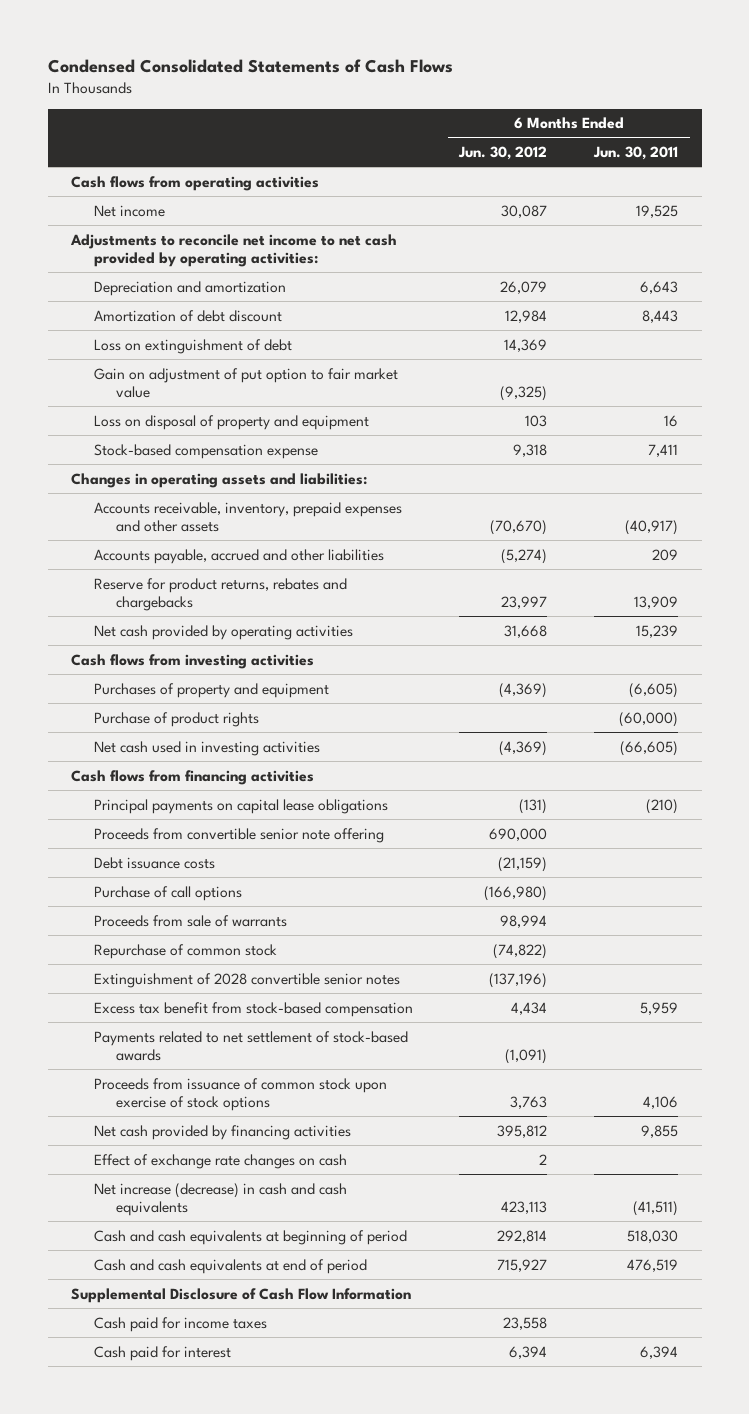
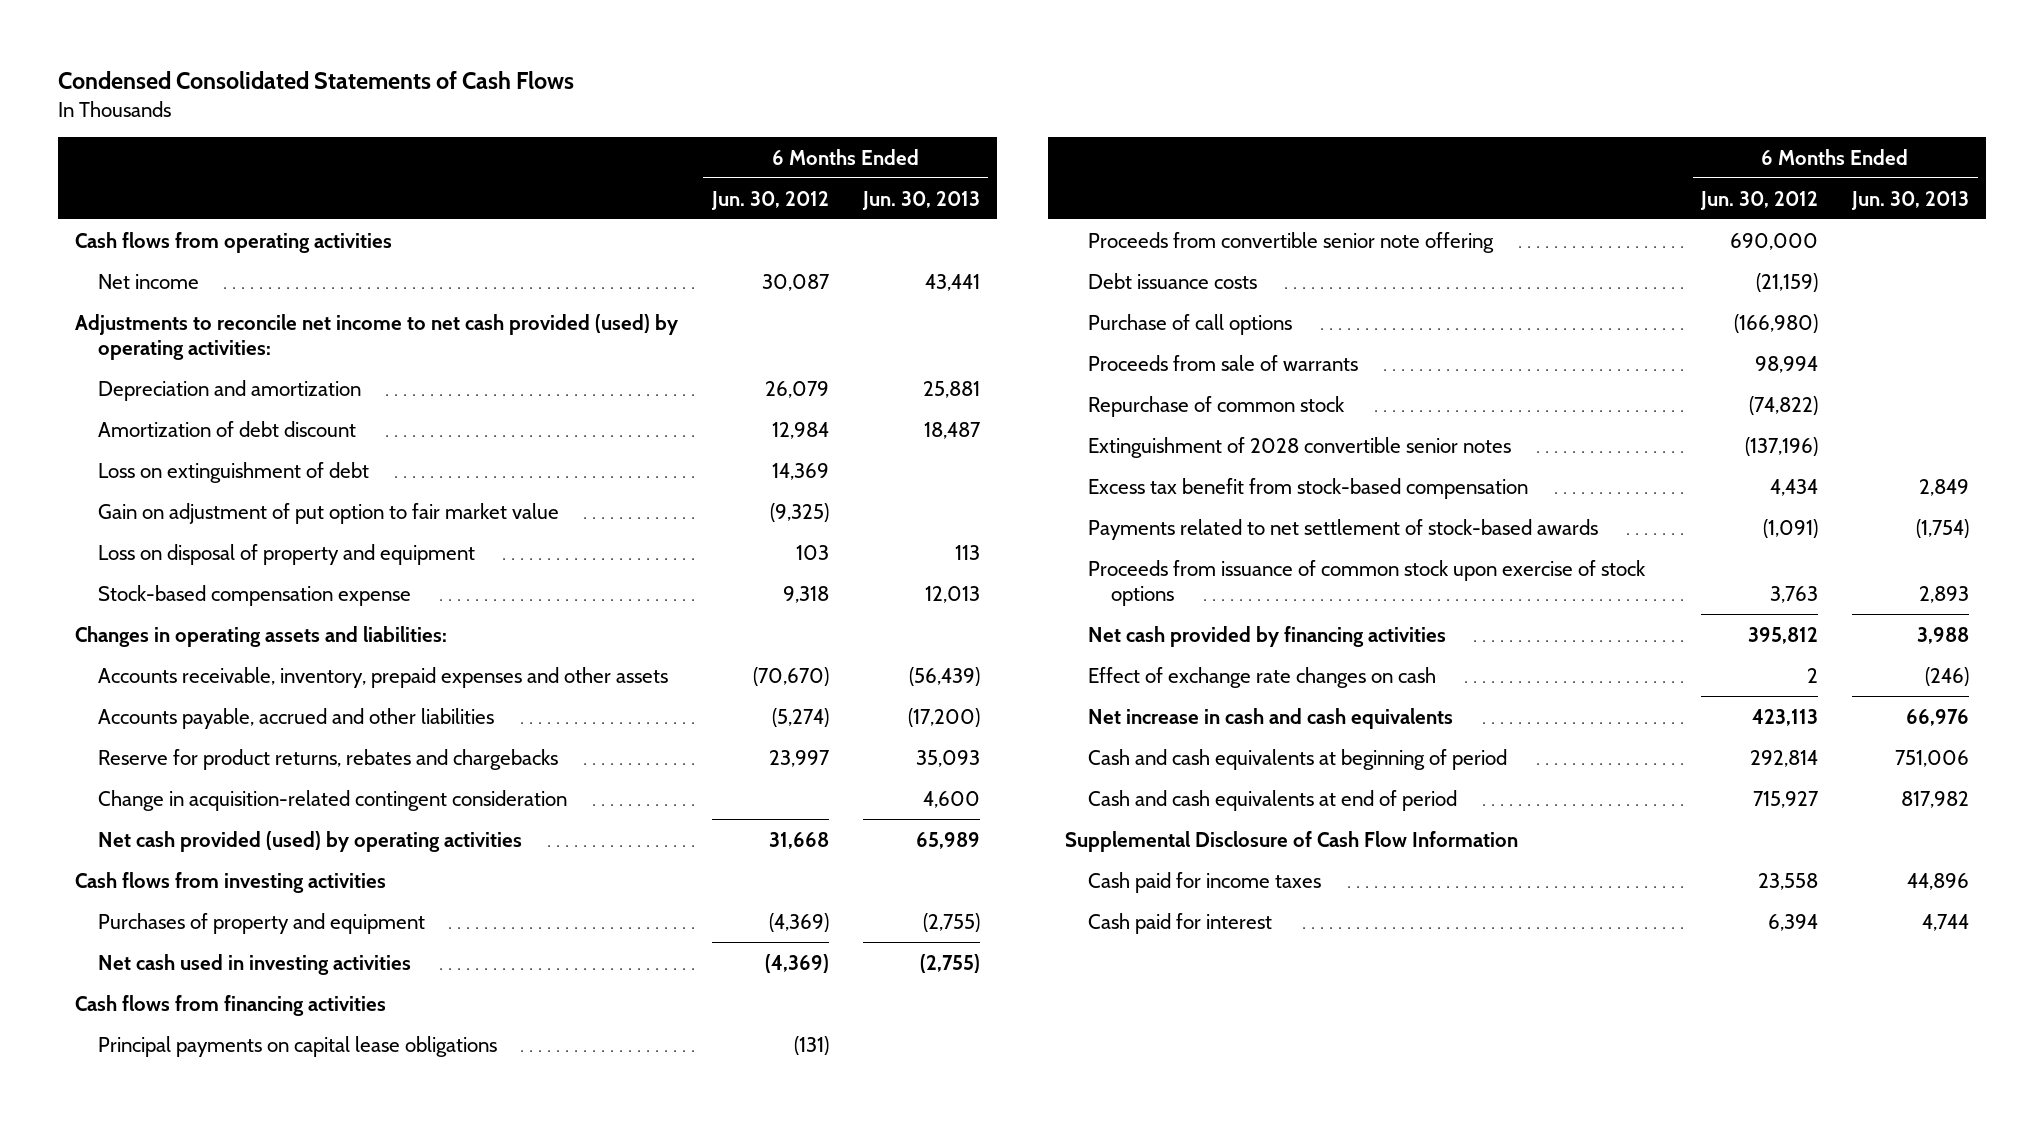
[593,145,679,160] Jun. 30, 2011 -> none
none -> [861,190,980,210] Jun. 30, 2013
[70,233,398,267] Adjustments to reconcile net income to net cash provided by operating activities: -> [74,313,678,360] Adjustments to reconcile net income to net cash provided (used) by operating activities:
none -> [97,789,567,811] Change in acquisition-related contingent consideration
[93,624,353,640] Net cash provided by operating activities -> [97,830,522,852] Net cash provided (used) by operating activities
[93,711,259,727] Purchase of product rights -> none
[93,1182,347,1216] Net increase (decrease) in cash and cash equivalents -> [1087,707,1453,729] Net increase in cash and cash equivalents

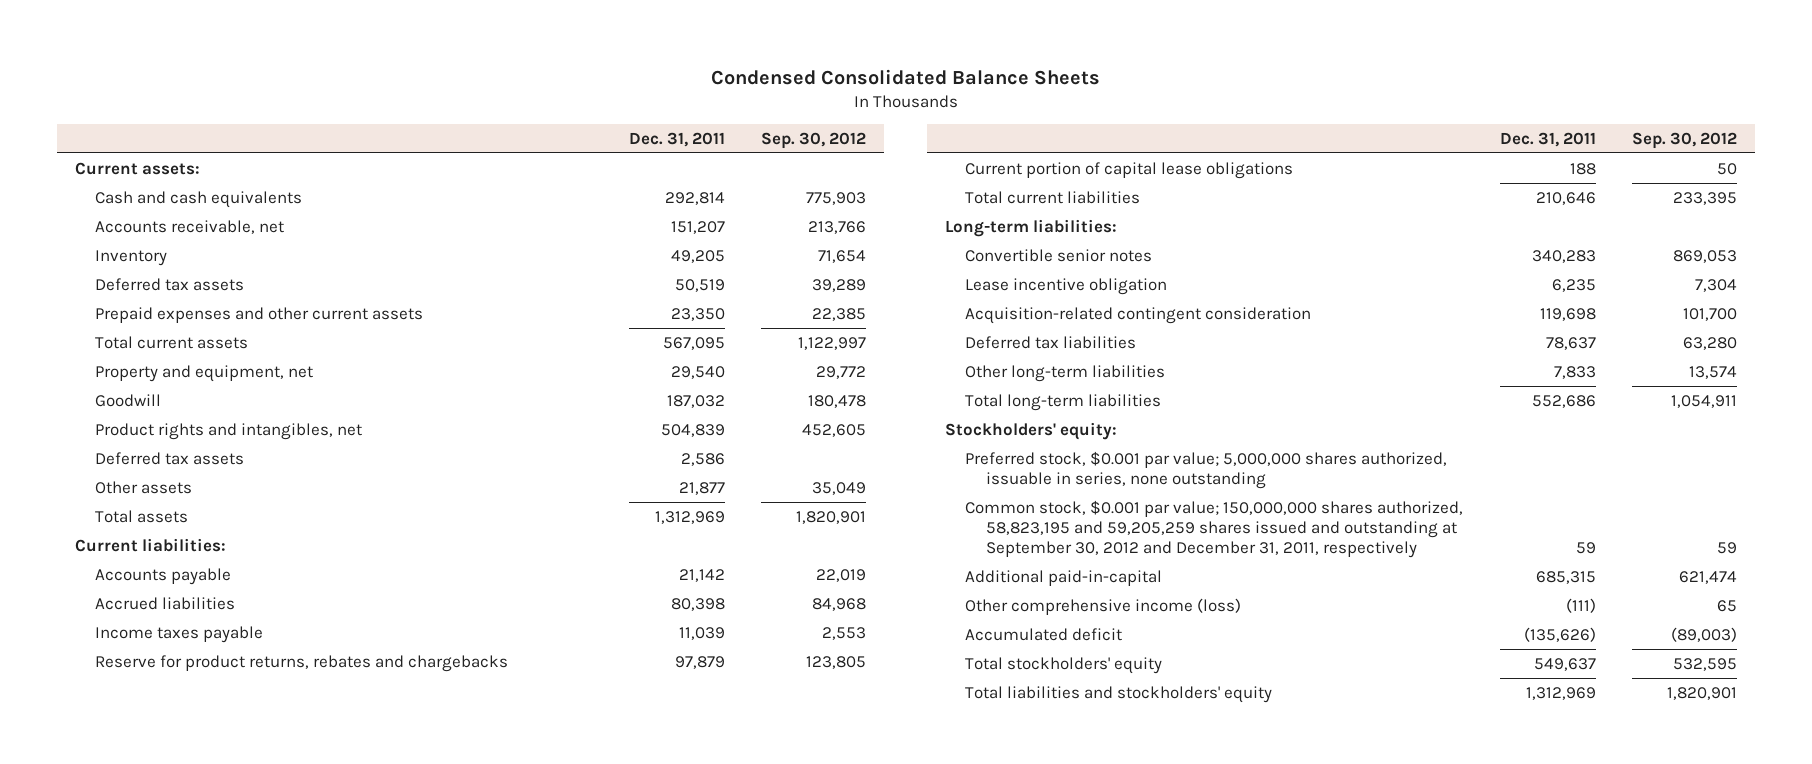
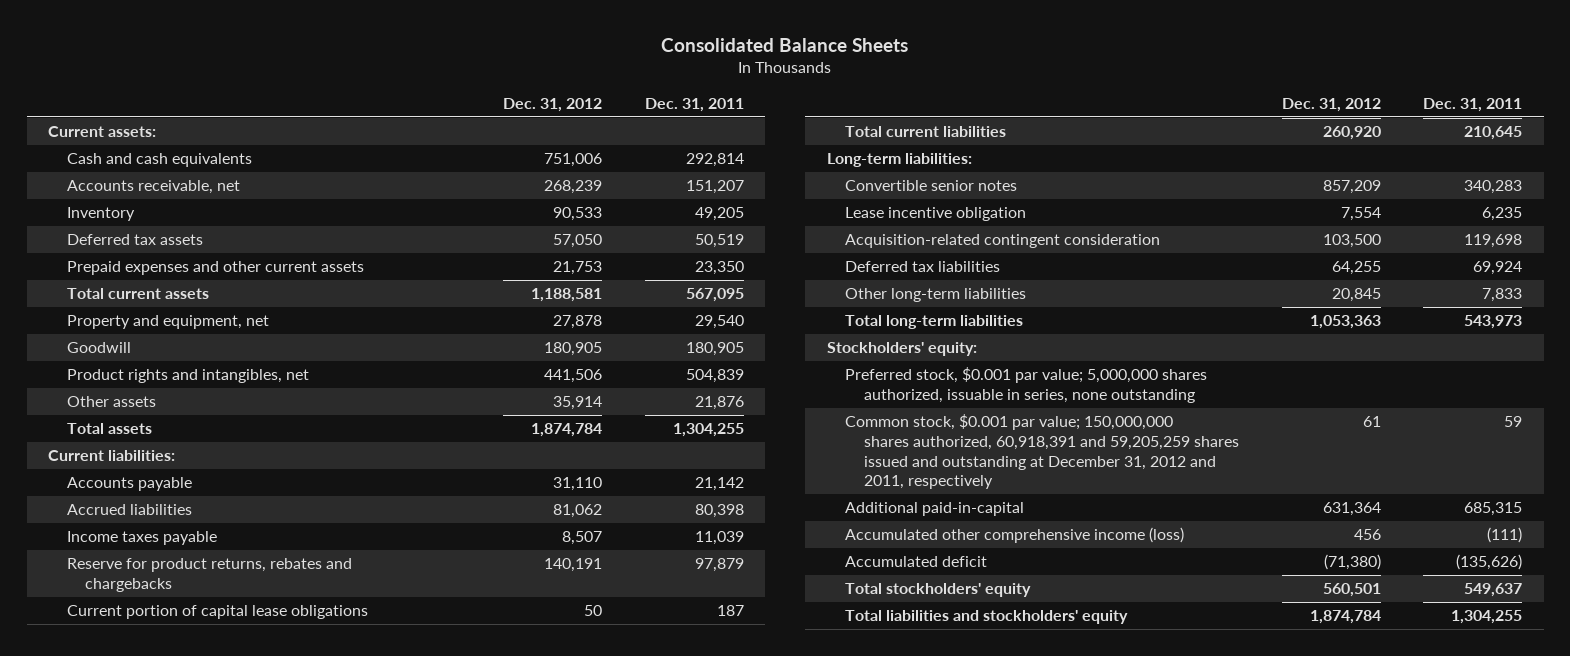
[710,68,1100,85] Condensed Consolidated Balance Sheets -> [661,37,909,52] Consolidated Balance Sheets
[761,131,867,149] Sep. 30, 2012 -> none
none -> [502,97,602,112] Dec. 31, 2012
[667,394,726,408] 187,032 -> [685,342,744,357] 180,905
[95,451,245,465] Deferred tax assets -> none
[679,481,726,495] 21,877 -> [694,396,744,411] 21,876
[655,510,726,524] 1,312,969 -> [672,423,744,438] 1,304,255
[1569,162,1596,175] 188 -> [716,605,744,617] 187
[1535,191,1596,205] 210,646 -> [1464,126,1523,141] 210,645
[1545,336,1596,350] 78,637 -> [1473,261,1523,276] 69,924
[1531,394,1596,408] 552,686 -> [1464,315,1523,330] 543,973
[965,499,1464,559] Common stock, $0.001 par value; 150,000,000 shares authorized, 58,823,195 and 59,205,259 shares issued and outstanding at September 30, 2012 and December 31, 2011, respectively -> [845,414,1239,490] Common stock, $0.001 par value; 150,000,000 shares authorized, 60,918,391 and 59,205,259 shares issued and outstanding at December 31, 2012 and 2011, respectively
[965,597,1242,615] Other comprehensive income (loss) -> [845,527,1185,544] Accumulated other comprehensive income (loss)
[1525,686,1596,700] 1,312,969 -> [1451,610,1523,625] 1,304,255

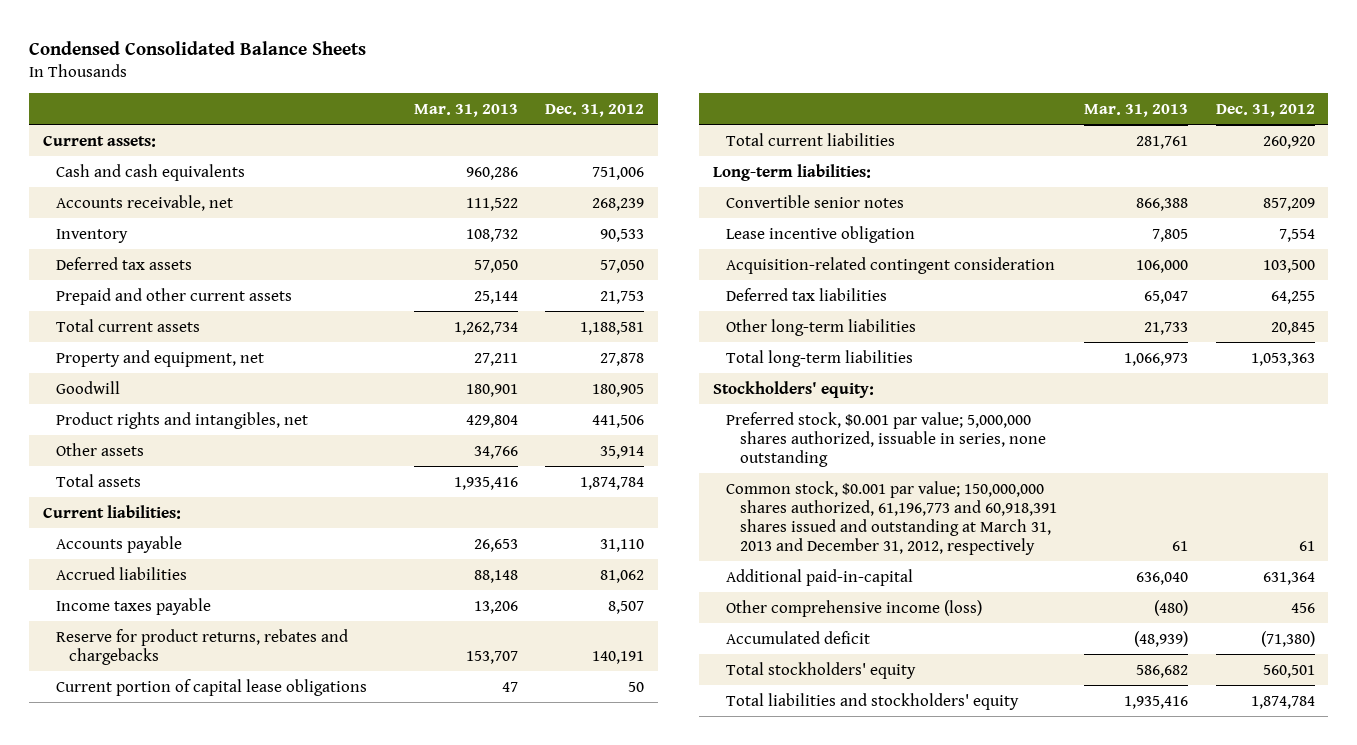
[661,37,909,52] Consolidated Balance Sheets -> [28,40,366,55] Condensed Consolidated Balance Sheets
[644,97,744,112] Dec. 31, 2011 -> none
none -> [413,103,518,117] Mar. 31, 2013
[66,261,364,276] Prepaid expenses and other current assets -> [56,287,293,305] Prepaid and other current assets
[845,414,1239,490] Common stock, $0.001 par value; 150,000,000 shares authorized, 60,918,391 and 59,205,259 shares issued and outstanding at December 31, 2012 and 2011, respectively -> [726,480,1057,555] Common stock, $0.001 par value; 150,000,000 shares authorized, 61,196,773 and 60,918,391 shares issued and outstanding at March 31, 2013 and December 31, 2012, respectively
[845,527,1185,544] Accumulated other comprehensive income (loss) -> [726,599,983,617] Other comprehensive income (loss)

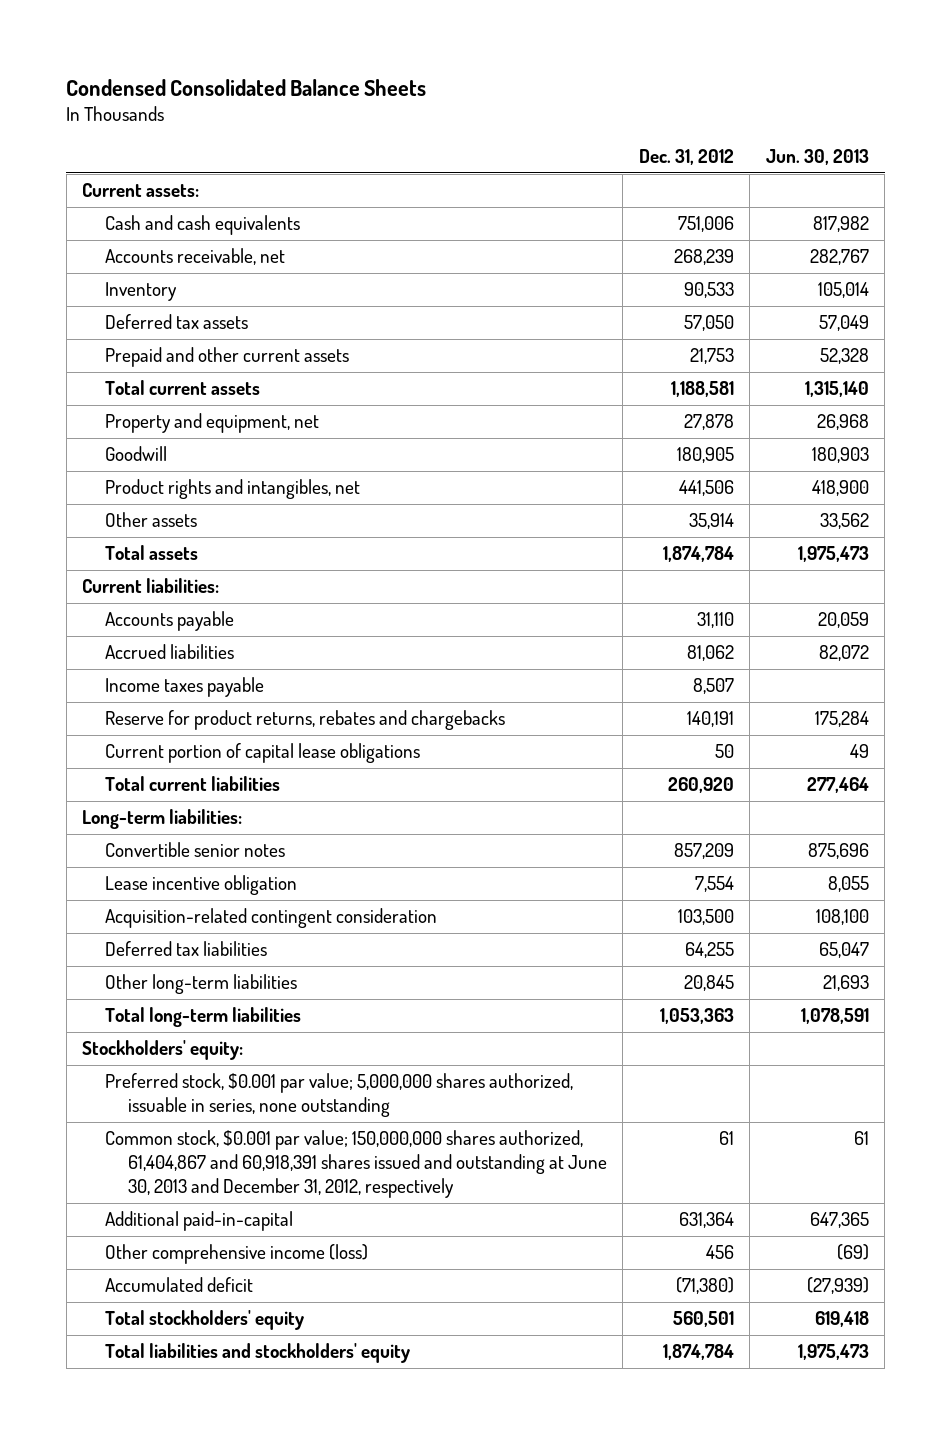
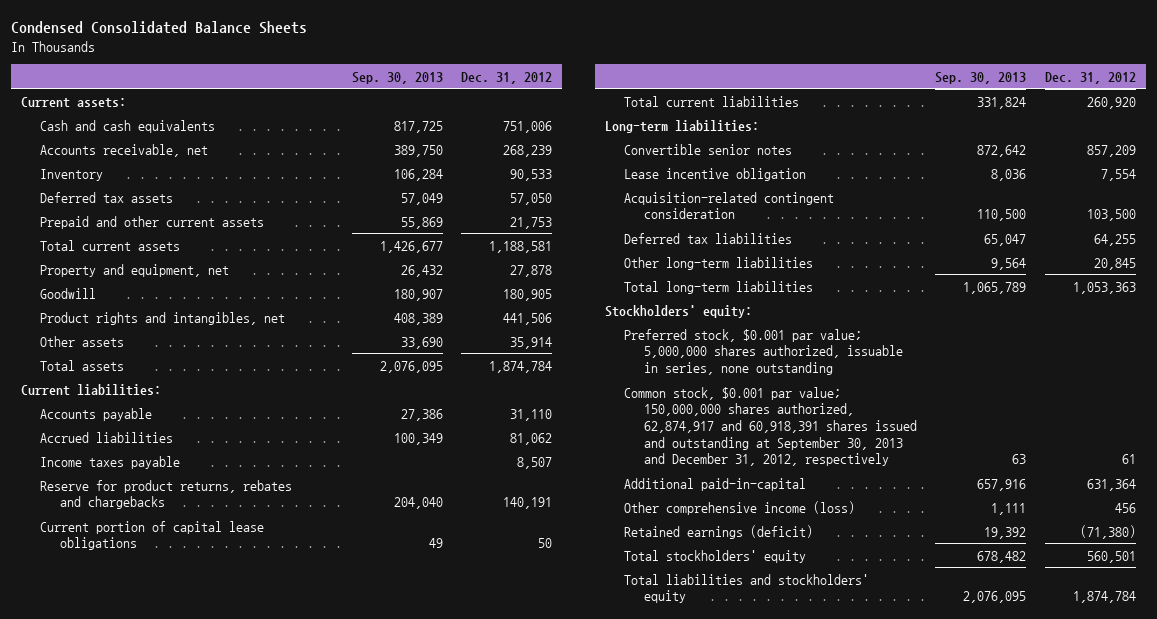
[765,149,869,166] Jun. 30, 2013 -> none
none -> [351,71,443,84] Sep. 30, 2013
[104,1130,607,1199] Common stock, $0.001 par value; 150,000,000 shares authorized, 61,404,867 and 60,918,391 shares issued and outstanding at June 30, 2013 and December 31, 2012, respectively -> [624,386,917,467] Common stock, $0.001 par value; 150,000,000 shares authorized, 62,874,917 and 60,918,391 shares issued and outstanding at September 30, 2013 and December 31, 2012, respectively
[104,1277,253,1293] Accumulated deficit -> [624,524,814,539] Retained earnings (deficit)

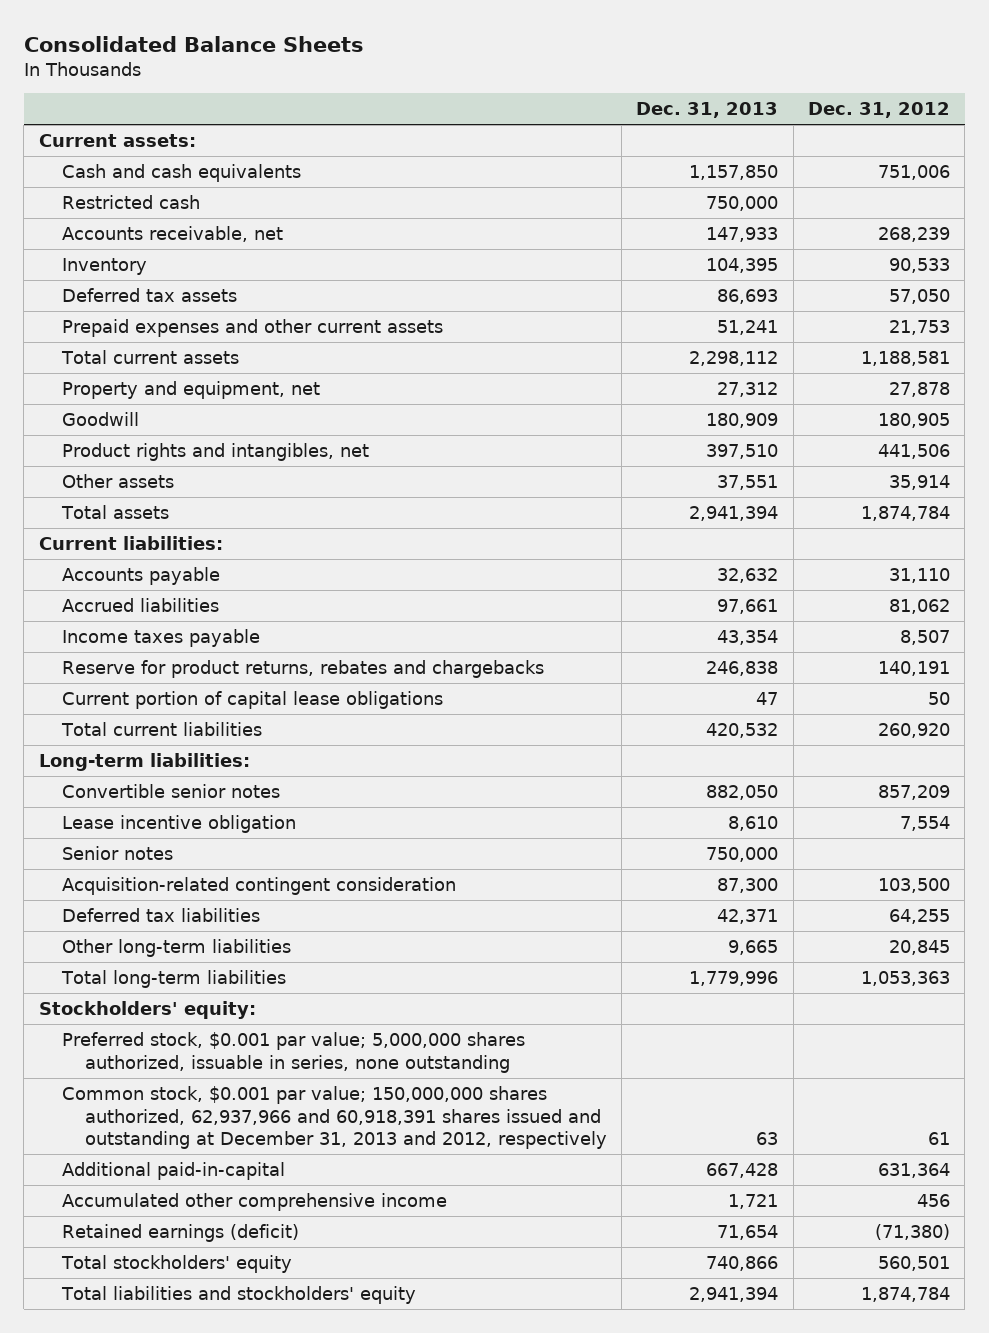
[11,21,308,35] Condensed Consolidated Balance Sheets -> [23,35,364,52] Consolidated Balance Sheets
[351,71,443,84] Sep. 30, 2013 -> none
none -> [636,102,779,119] Dec. 31, 2013
none -> [61,194,200,209] Restricted cash
[40,215,265,229] Prepaid and other current assets -> [61,318,443,337] Prepaid expenses and other current assets
none -> [61,845,173,860] Senior notes
[624,386,917,467] Common stock, $0.001 par value; 150,000,000 shares authorized, 62,874,917 and 60,918,391 shares issued and outstanding at September 30, 2013 and December 31, 2012, respectively -> [61,1085,607,1150] Common stock, $0.001 par value; 150,000,000 shares authorized, 62,937,966 and 60,918,391 shares issued and outstanding at December 31, 2013 and 2012, respectively
[624,500,856,515] Other comprehensive income (loss) -> [61,1192,447,1211] Accumulated other comprehensive income

